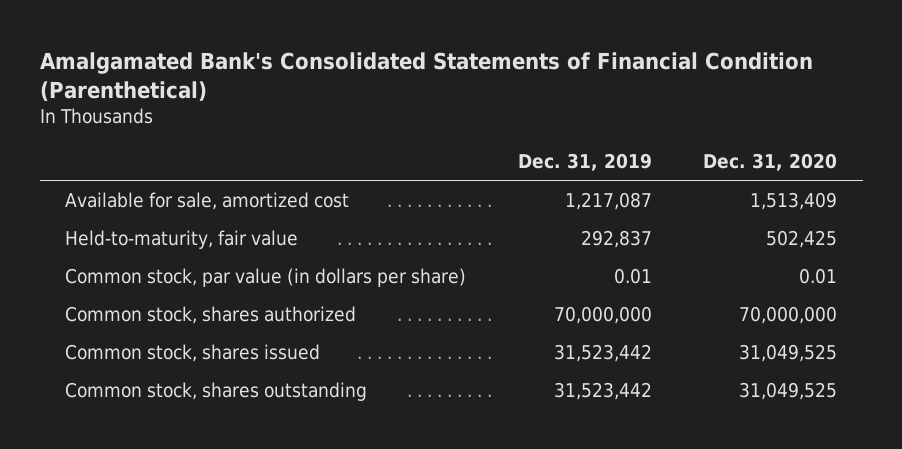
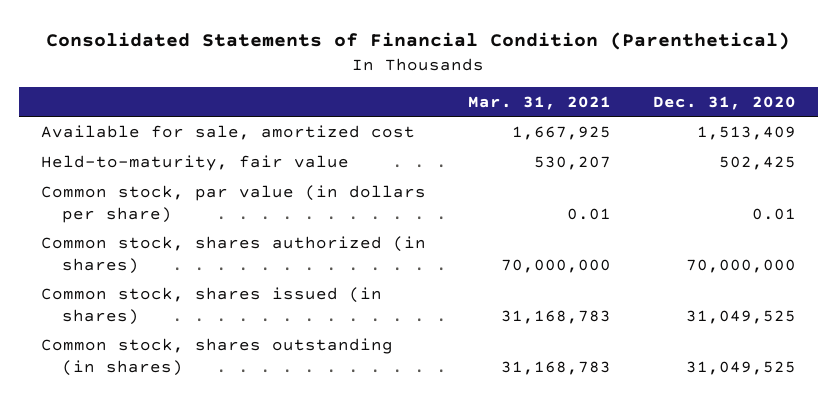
[39,51,813,101] Amalgamated Bank's Consolidated Statements of Financial Condition (Parenthetical) -> [46,32,791,51] Consolidated Statements of Financial Condition (Parenthetical)
[517,153,652,172] Dec. 31, 2019 -> none
none -> [467,95,611,110] Mar. 31, 2021
[65,306,357,325] Common stock, shares authorized -> [40,235,426,274] Common stock, shares authorized (in shares)
[65,344,321,363] Common stock, shares issued -> [40,286,382,325] Common stock, shares issued (in shares)
[65,382,368,402] Common stock, shares outstanding -> [40,337,393,376] Common stock, shares outstanding (in shares)

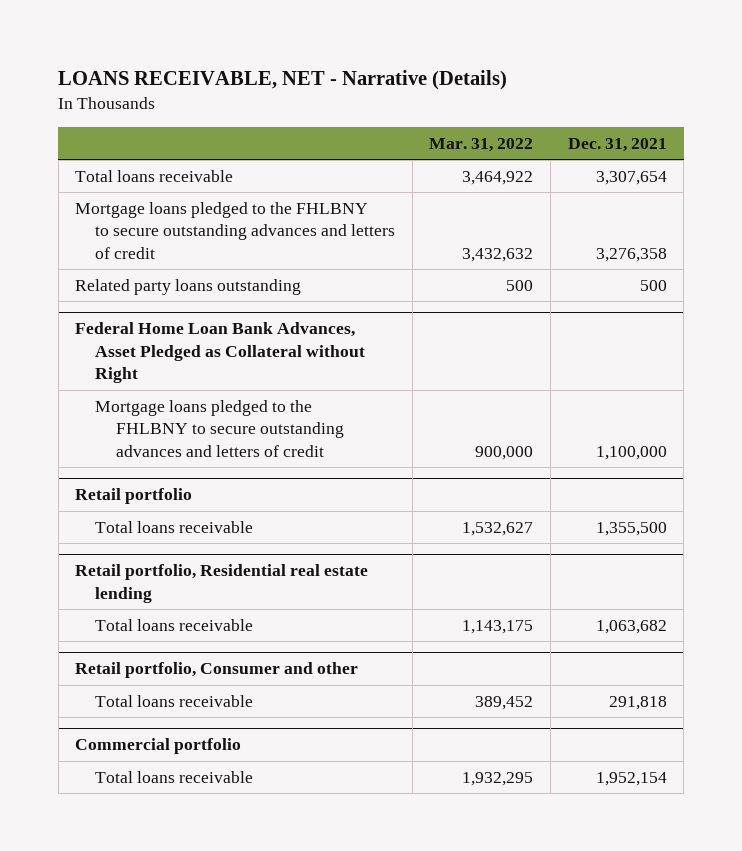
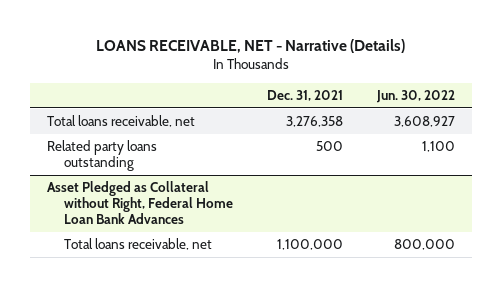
[429,137,534,152] Mar. 31, 2022 -> none
none -> [376,90,456,104] Jun. 30, 2022
[75,169,234,182] Total loans receivable -> none
[75,201,396,259] Mortgage loans pledged to the FHLBNY to secure outstanding advances and letters of credit -> [47,115,196,128] Total loans receivable, net
[75,488,193,505] Retail portfolio -> none
[95,520,254,533] Total loans receivable -> none
[75,564,369,603] Retail portfolio, Residential real estate lending -> none
[95,618,254,631] Total loans receivable -> none
[75,662,359,679] Retail portfolio, Consumer and other -> none
[95,694,254,707] Total loans receivable -> none
[75,738,242,755] Commercial portfolio -> none
[95,770,254,783] Total loans receivable -> none
[75,322,366,384] Federal Home Loan Bank Advances, Asset Pledged as Collateral without Right -> [47,181,233,225] Asset Pledged as Collateral without Right, Federal Home Loan Bank Advances
[95,399,344,457] Mortgage loans pledged to the FHLBNY to secure outstanding advances and letters of credit -> [63,238,212,251] Total loans receivable, net

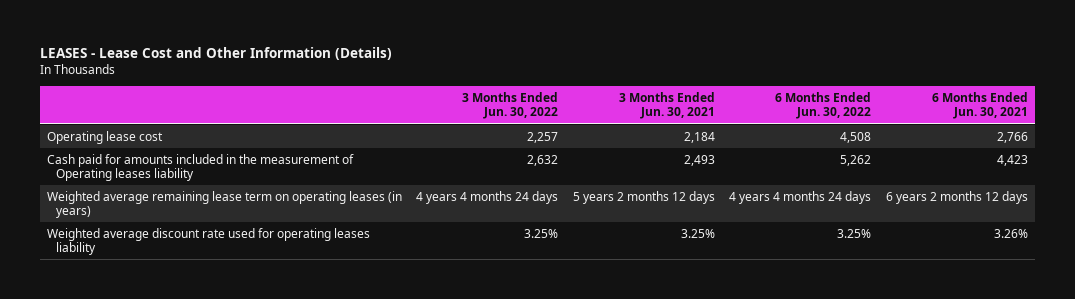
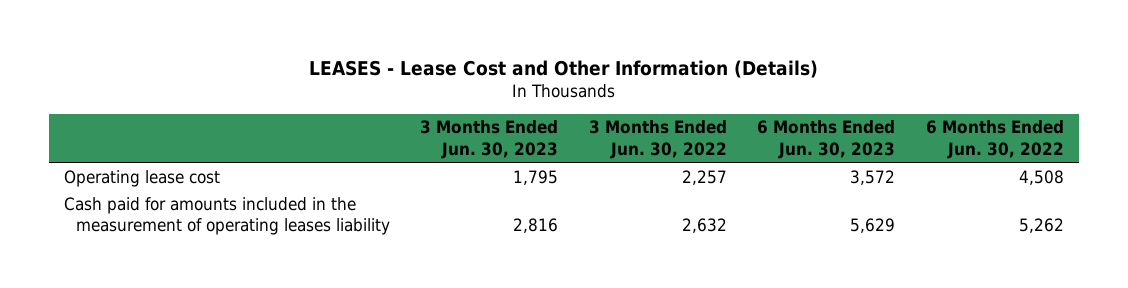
[618,92,715,120] 3 Months Ended Jun. 30, 2021 -> none
[931,92,1028,120] 6 Months Ended Jun. 30, 2021 -> none
none -> [420,120,559,159] 3 Months Ended Jun. 30, 2023
none -> [757,120,896,159] 6 Months Ended Jun. 30, 2023
[46,190,402,219] Weighted average remaining lease term on operating leases (in years) -> none
[46,227,370,256] Weighted average discount rate used for operating leases liability -> none
[46,153,354,182] Cash paid for amounts included in the measurement of Operating leases liability -> [64,196,390,236] Cash paid for amounts included in the measurement of operating leases liability

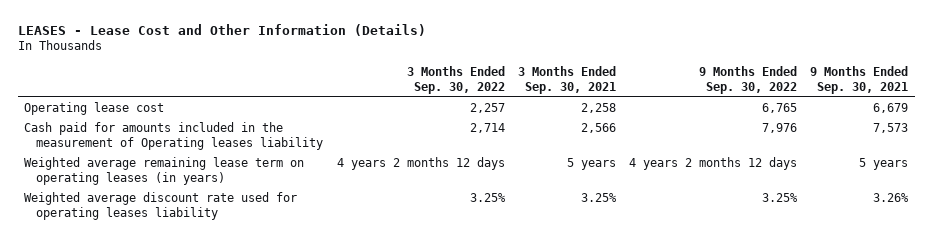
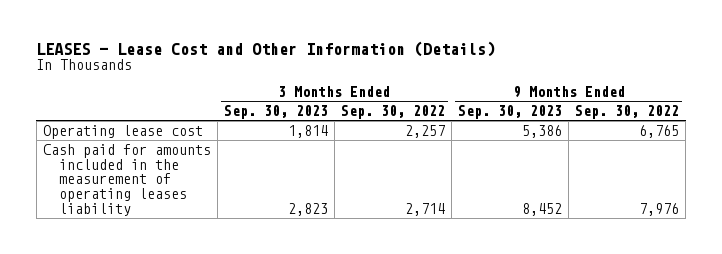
[517,65,616,94] 3 Months Ended Sep. 30, 2021 -> none
[810,65,909,94] 9 Months Ended Sep. 30, 2021 -> none
none -> [223,105,328,120] Sep. 30, 2023
none -> [458,105,563,120] Sep. 30, 2023
[24,157,305,185] Weighted average remaining lease term on operating leases (in years) -> none
[24,192,298,220] Weighted average discount rate used for operating leases liability -> none
[24,122,324,150] Cash paid for amounts included in the measurement of Operating leases liability -> [42,143,211,217] Cash paid for amounts included in the measurement of operating leases liability

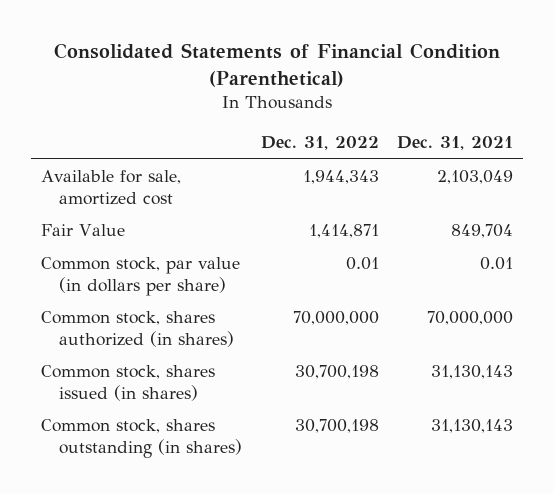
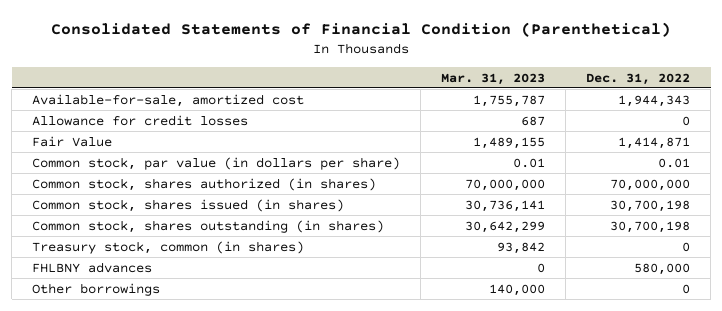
[397,136,514,151] Dec. 31, 2021 -> none
none -> [441,72,546,85] Mar. 31, 2023
[40,170,181,205] Available for sale, amortized cost -> [32,93,305,107] Available-for-sale, amortized cost
none -> [32,114,249,126] Allowance for credit losses
none -> [32,240,305,254] Treasury stock, common (in shares)
none -> [32,261,153,273] FHLBNY advances
none -> [32,282,161,296] Other borrowings

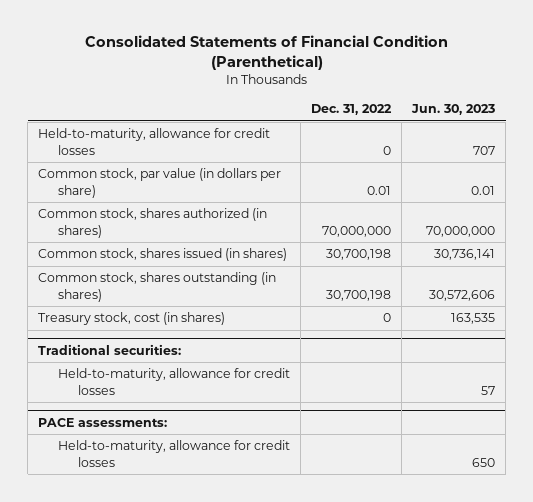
[441,72,546,85] Mar. 31, 2023 -> none
none -> [411,104,496,116] Jun. 30, 2023
[32,93,305,107] Available-for-sale, amortized cost -> none
[32,135,113,147] Fair Value -> none
[32,114,249,126] Allowance for credit losses -> [38,128,271,155] Held-to-maturity, allowance for credit losses
[32,261,153,273] FHLBNY advances -> none
[32,282,161,296] Other borrowings -> none
[32,240,305,254] Treasury stock, common (in shares) -> [38,312,226,326] Treasury stock, cost (in shares)
none -> [38,343,182,355] Traditional securities:
none -> [57,368,290,395] Held-to-maturity, allowance for credit losses
none -> [38,417,168,427] PACE assessments:
none -> [57,440,290,467] Held-to-maturity, allowance for credit losses

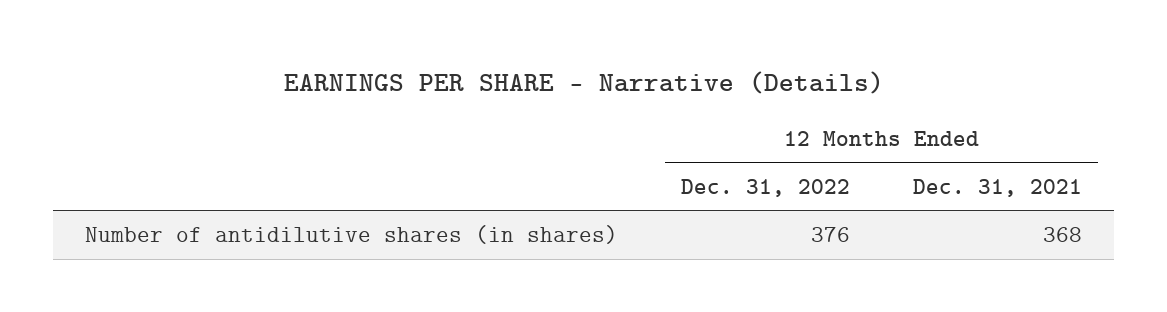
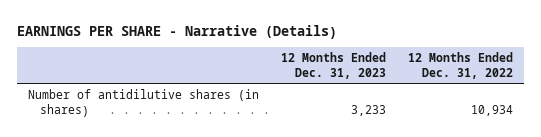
[913,178,1083,197] Dec. 31, 2021 -> none
none -> [281,52,387,79] 12 Months Ended Dec. 31, 2023
[811,227,851,243] 376 -> [470,104,513,116] 10,934

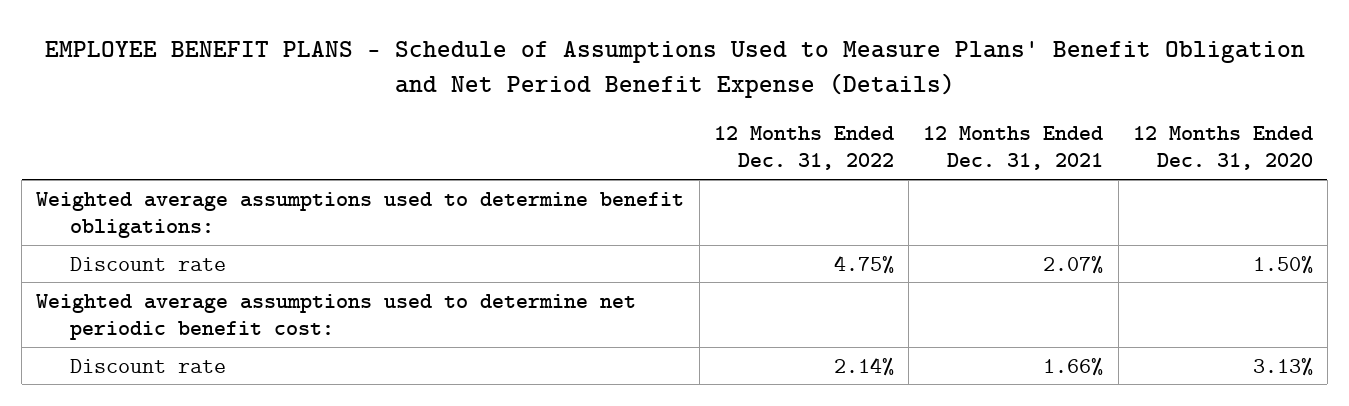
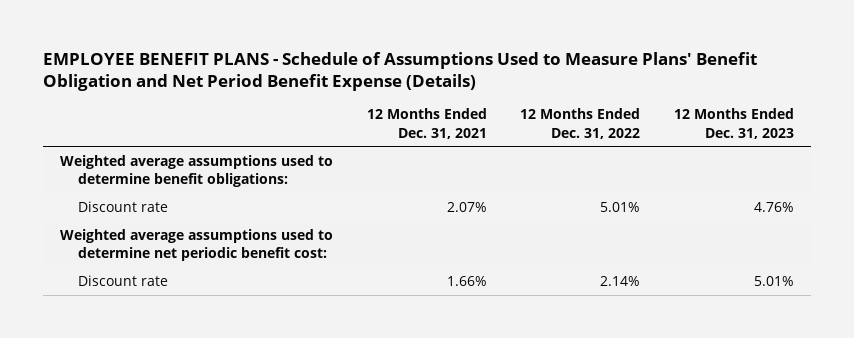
[1132,125,1313,171] 12 Months Ended Dec. 31, 2020 -> none
none -> [674,108,795,139] 12 Months Ended Dec. 31, 2023
[833,254,894,274] 4.75% -> [600,201,641,212] 5.01%

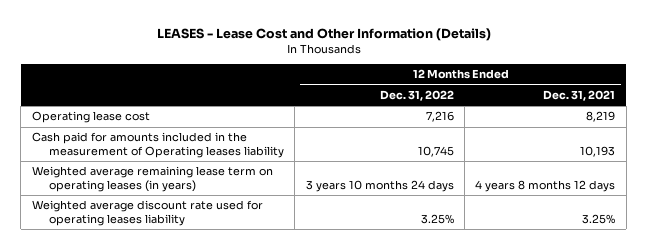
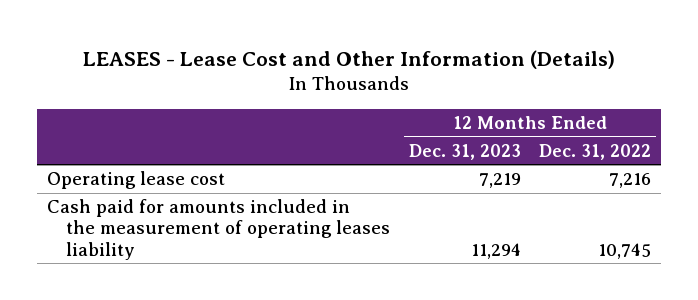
[543,89,616,101] Dec. 31, 2021 -> none
none -> [408,143,521,160] Dec. 31, 2023
[31,166,273,192] Weighted average remaining lease term on operating leases (in years) -> none
[31,200,263,226] Weighted average discount rate used for operating leases liability -> none
[31,132,285,158] Cash paid for amounts included in the measurement of Operating leases liability -> [46,199,390,260] Cash paid for amounts included in the measurement of operating leases liability

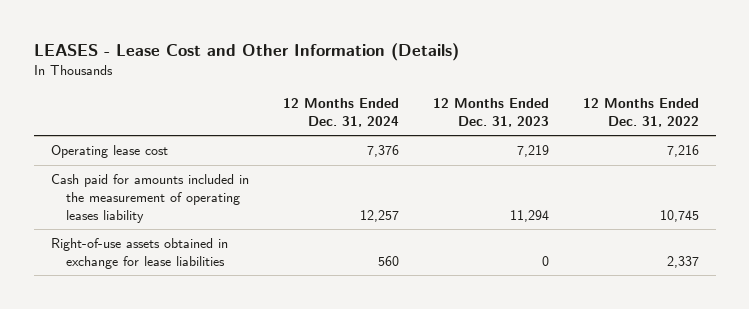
none -> [282,98,399,127] 12 Months Ended Dec. 31, 2024
none -> [50,238,228,270] Right-of-use assets obtained in exchange for lease liabilities

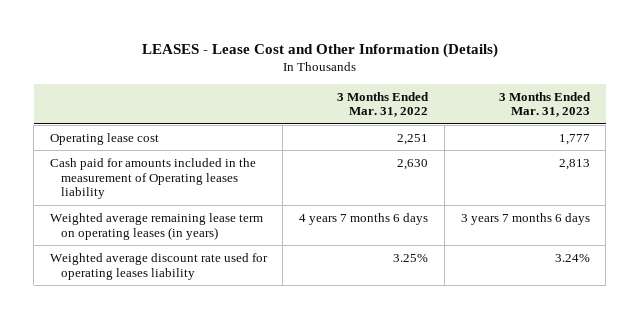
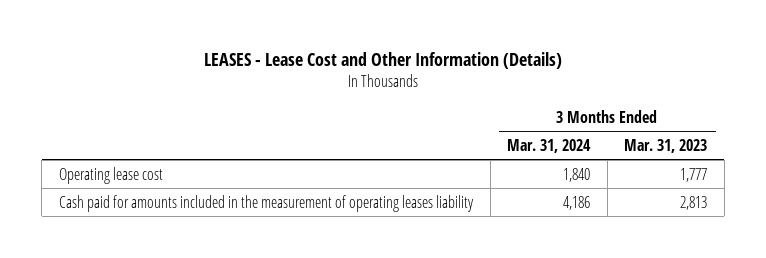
[337,91,430,118] 3 Months Ended Mar. 31, 2022 -> none
none -> [507,138,592,153] Mar. 31, 2024
[49,212,263,240] Weighted average remaining lease term on operating leases (in years) -> none
[49,252,268,280] Weighted average discount rate used for operating leases liability -> none
[49,157,256,200] Cash paid for amounts included in the measurement of Operating leases liability -> [58,194,474,212] Cash paid for amounts included in the measurement of operating leases liability

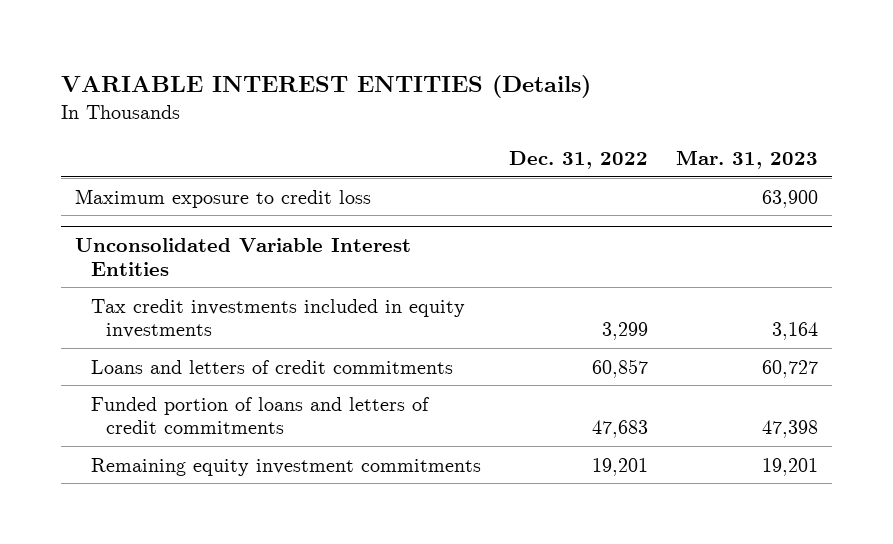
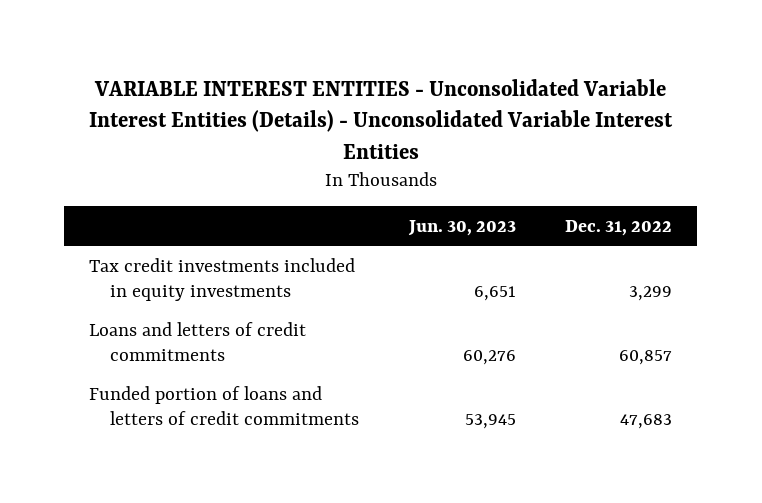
[60,75,591,99] VARIABLE INTEREST ENTITIES (Details) -> [88,78,673,159] VARIABLE INTEREST ENTITIES - Unconsolidated Variable Interest Entities (Details) - Unconsolidated Variable Interest Entities
[675,150,818,170] Mar. 31, 2023 -> none
none -> [407,219,516,236] Jun. 30, 2023
[75,188,372,208] Maximum exposure to credit loss -> none
[75,238,412,276] Unconsolidated Variable Interest Entities -> none
[90,457,481,476] Remaining equity investment commitments -> none

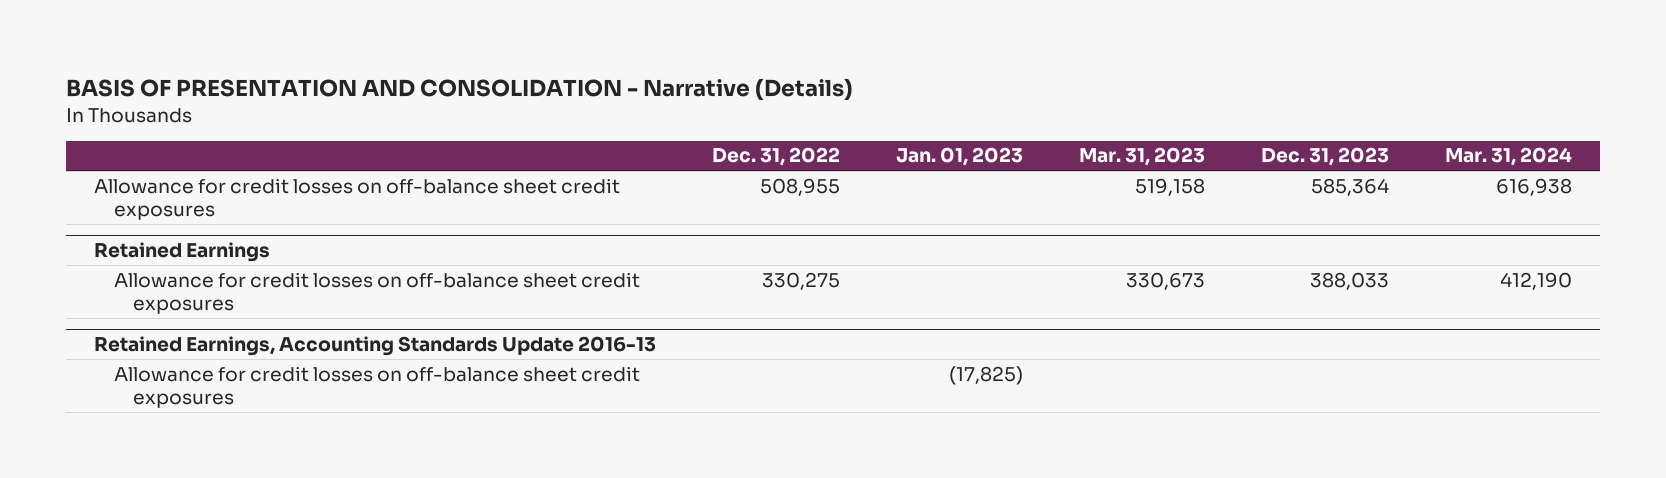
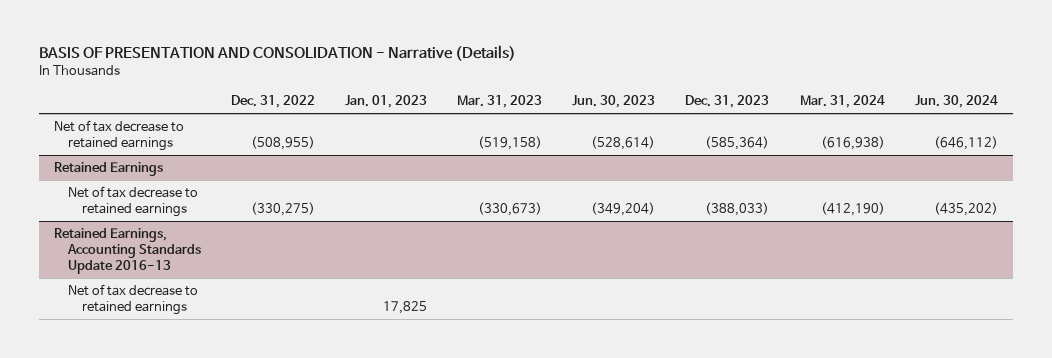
none -> [572,95,656,109] Jun. 30, 2023
none -> [914,95,998,109] Jun. 30, 2024
[94,177,621,220] Allowance for credit losses on off-balance sheet credit exposures -> none
none -> [53,120,184,151] Net of tax decrease to retained earnings
[113,271,640,314] Allowance for credit losses on off-balance sheet credit exposures -> none
none -> [68,186,199,217] Net of tax decrease to retained earnings
[113,365,640,408] Allowance for credit losses on off-balance sheet credit exposures -> none
none -> [68,284,199,315] Net of tax decrease to retained earnings

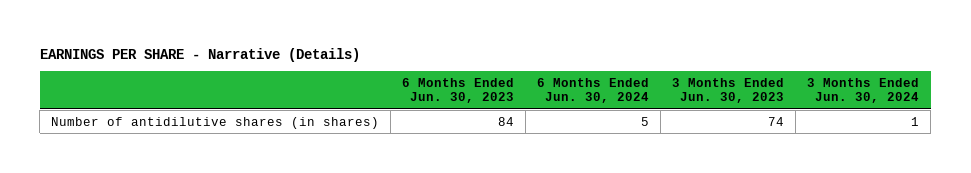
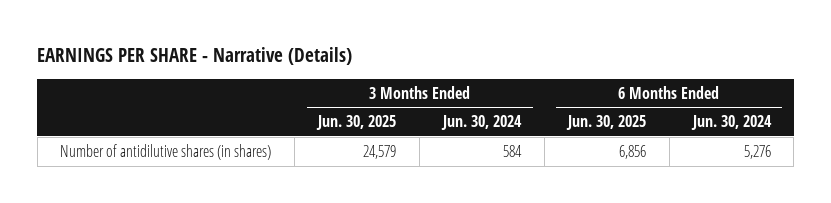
[402,77,515,104] 6 Months Ended Jun. 30, 2023 -> none
[672,77,785,104] 3 Months Ended Jun. 30, 2023 -> none
none -> [316,115,397,131] Jun. 30, 2025
none -> [565,115,646,131] Jun. 30, 2025
[641,116,650,126] 5 -> [743,145,771,160] 5,276
[911,116,920,126] 1 -> [503,145,523,158] 584

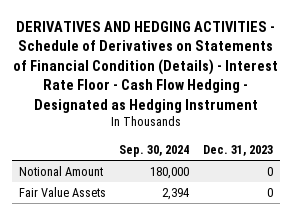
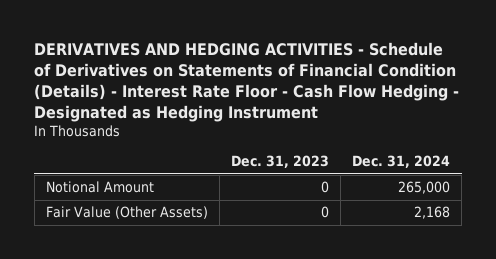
[119,145,190,158] Sep. 30, 2024 -> none
none -> [352,155,451,169] Dec. 31, 2024
[18,187,106,198] Fair Value Assets -> [45,206,208,220] Fair Value (Other Assets)

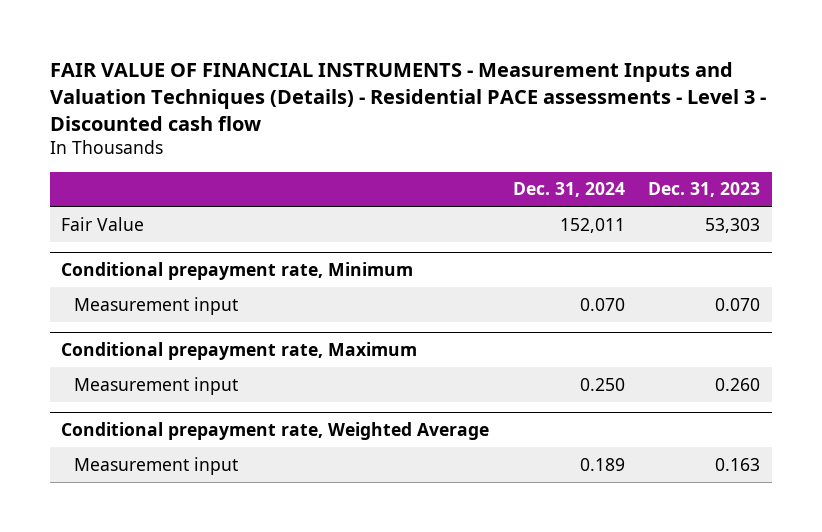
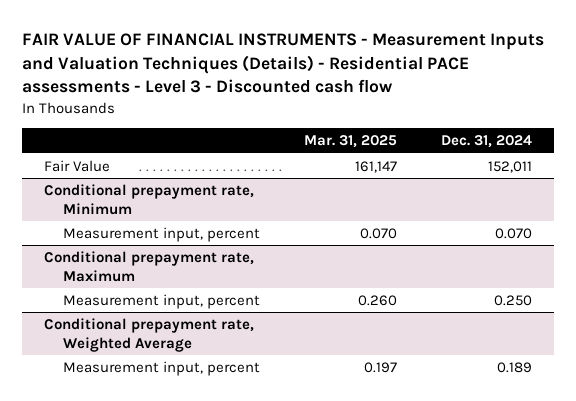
[648,182,761,198] Dec. 31, 2023 -> none
none -> [304,135,398,149] Mar. 31, 2025
[74,296,239,315] Measurement input -> [62,226,260,242] Measurement input, percent
[74,376,239,395] Measurement input -> [62,293,260,309] Measurement input, percent
[74,456,239,475] Measurement input -> [62,360,260,376] Measurement input, percent

